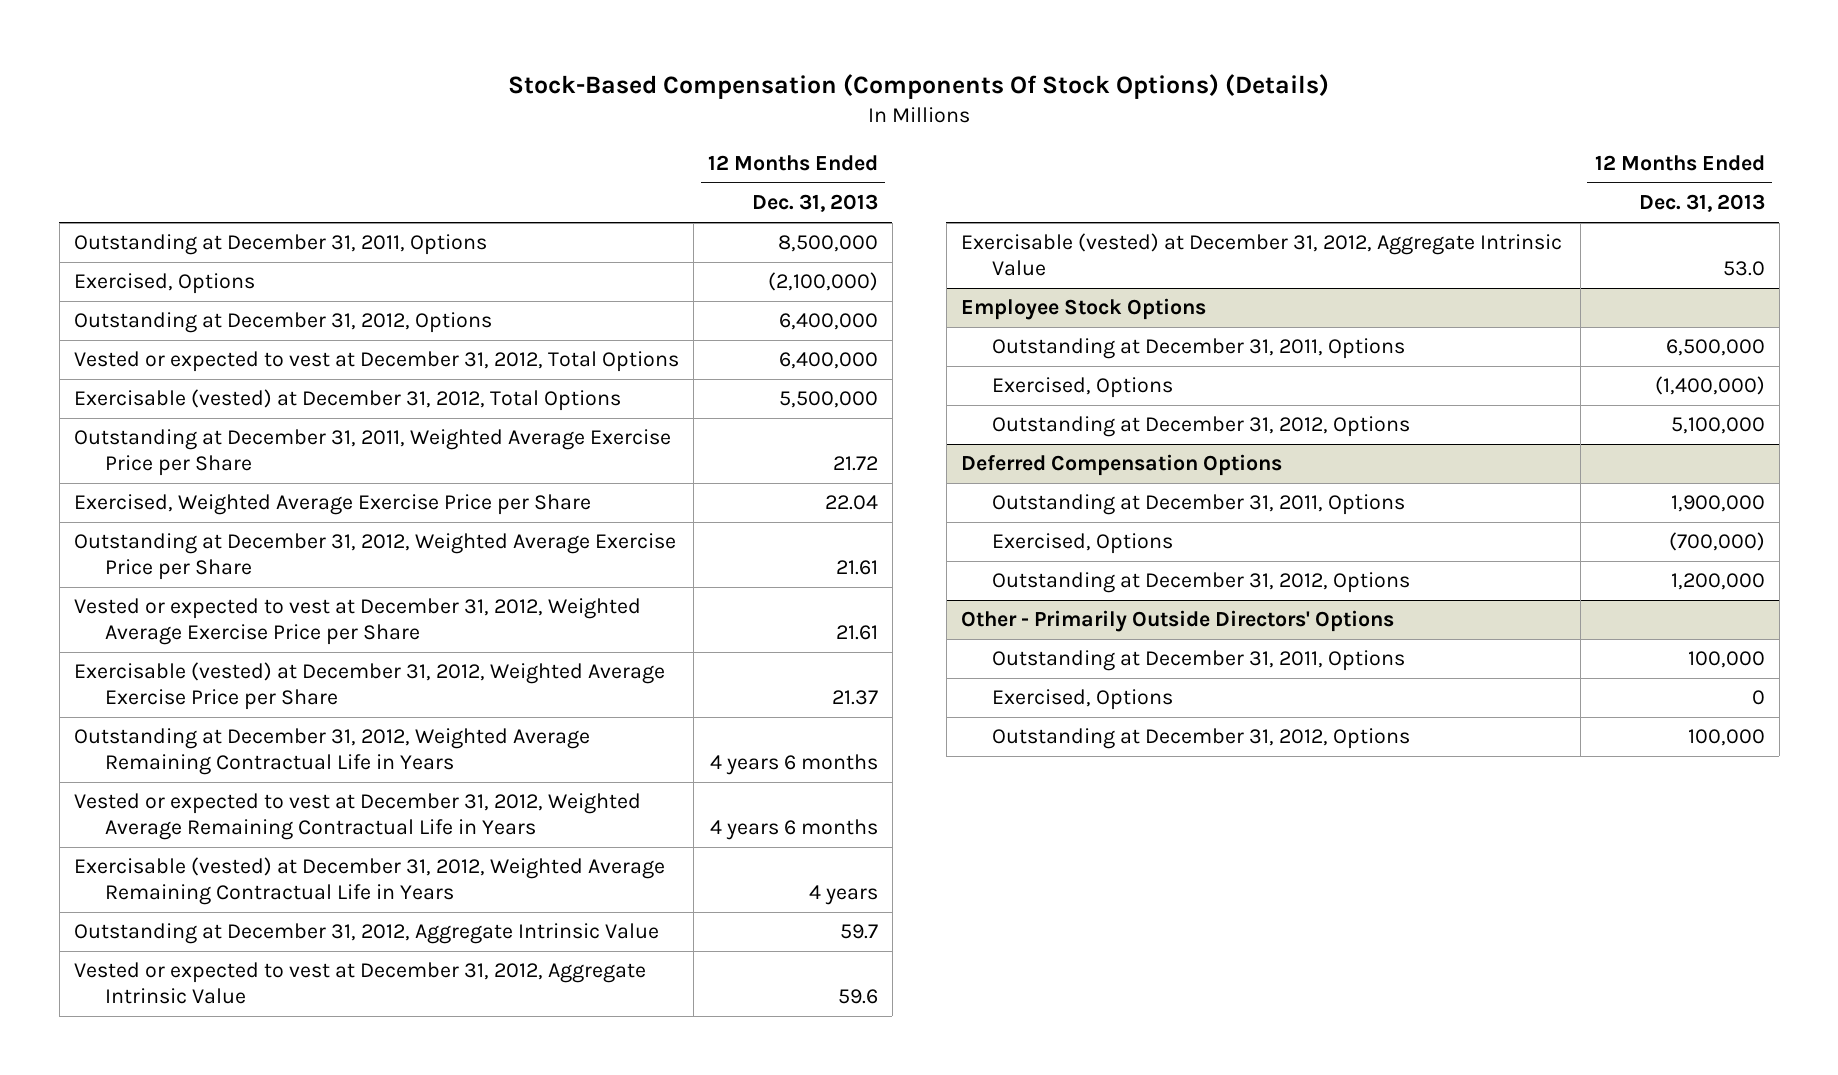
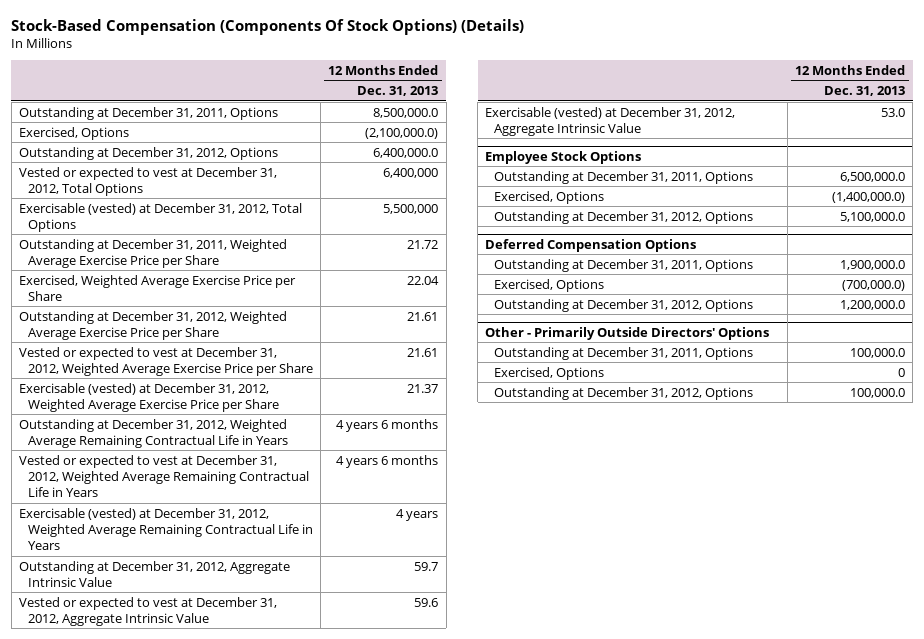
[777,235,878,253] 8,500,000 -> [373,107,439,118] 8,500,000.0
[767,272,878,292] (2,100,000) -> [365,127,439,139] (2,100,000.0)
[778,313,878,331] 6,400,000 -> [373,147,439,158] 6,400,000.0
[1665,339,1765,357] 6,500,000 -> [839,171,905,182] 6,500,000.0
[1654,376,1765,396] (1,400,000) -> [831,191,905,203] (1,400,000.0)
[1670,417,1765,435] 5,100,000 -> [839,211,905,222] 5,100,000.0
[1670,495,1765,513] 1,900,000 -> [839,259,905,270] 1,900,000.0
[1668,532,1765,552] (700,000) -> [841,279,905,291] (700,000.0)
[1670,573,1765,591] 1,200,000 -> [839,299,905,310] 1,200,000.0
[1687,651,1765,669] 100,000 -> [849,347,905,358] 100,000.0
[1687,729,1765,747] 100,000 -> [849,387,905,398] 100,000.0

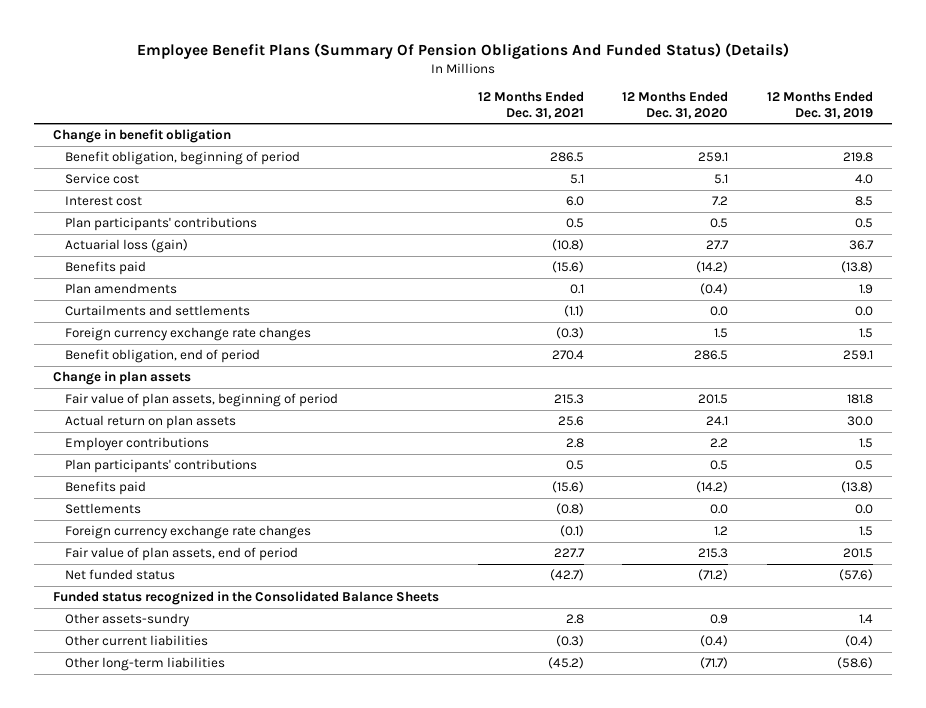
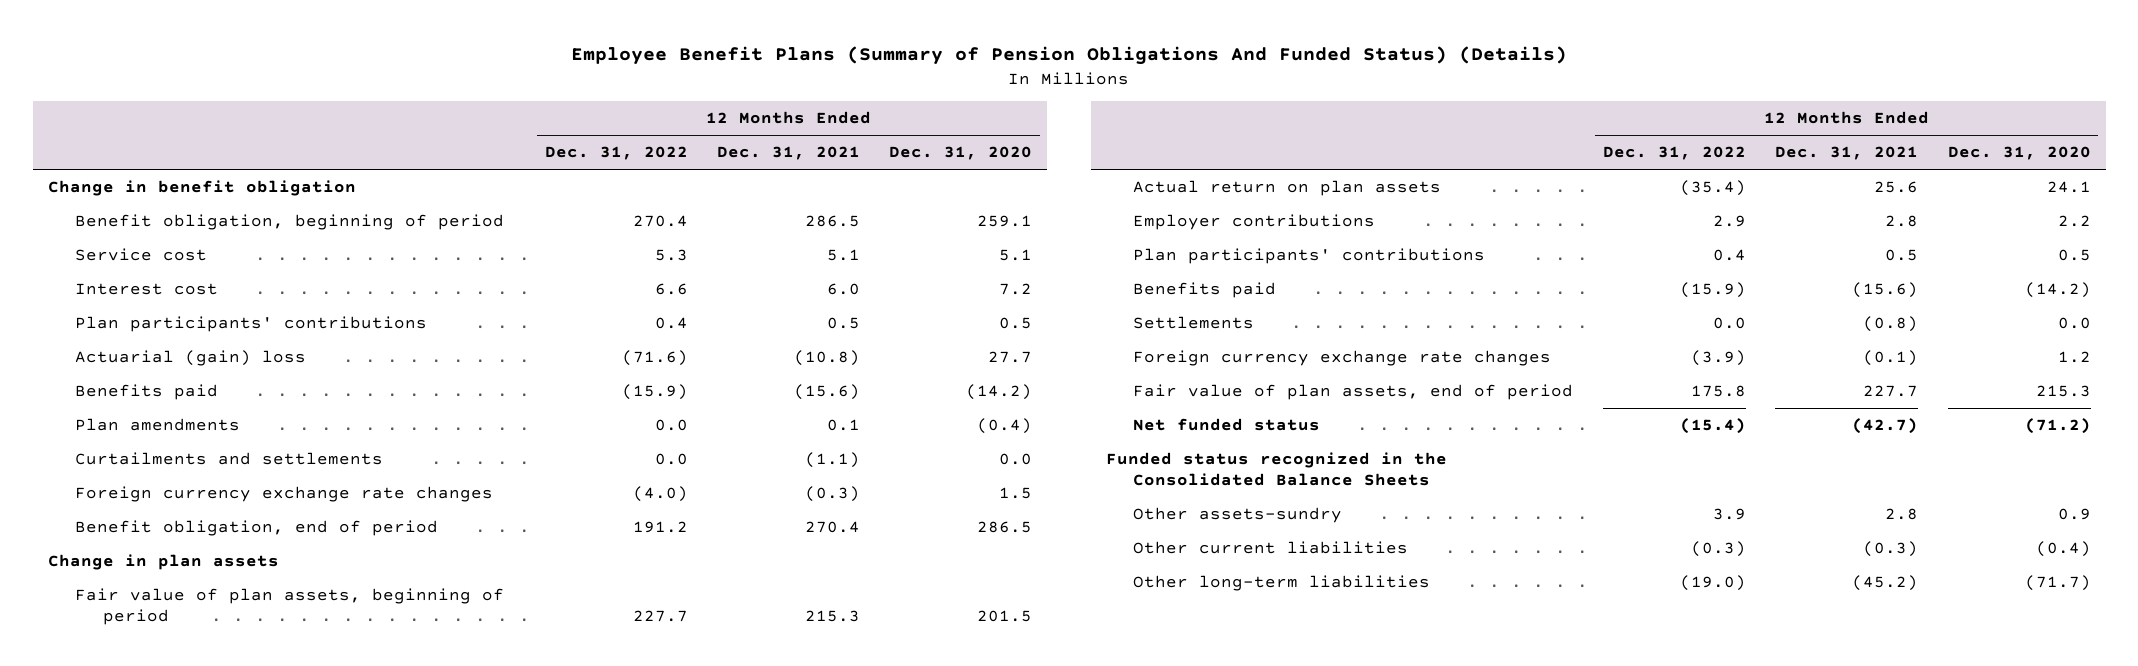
[136,42,789,59] Employee Benefit Plans (Summary Of Pension Obligations And Funded Status) (Details) -> [571,45,1568,65] Employee Benefit Plans (Summary of Pension Obligations And Funded Status) (Details)
[766,91,873,119] 12 Months Ended Dec. 31, 2019 -> none
none -> [544,146,688,161] Dec. 31, 2022
[64,239,188,254] Actuarial loss (gain) -> [75,350,307,367] Actuarial (gain) loss

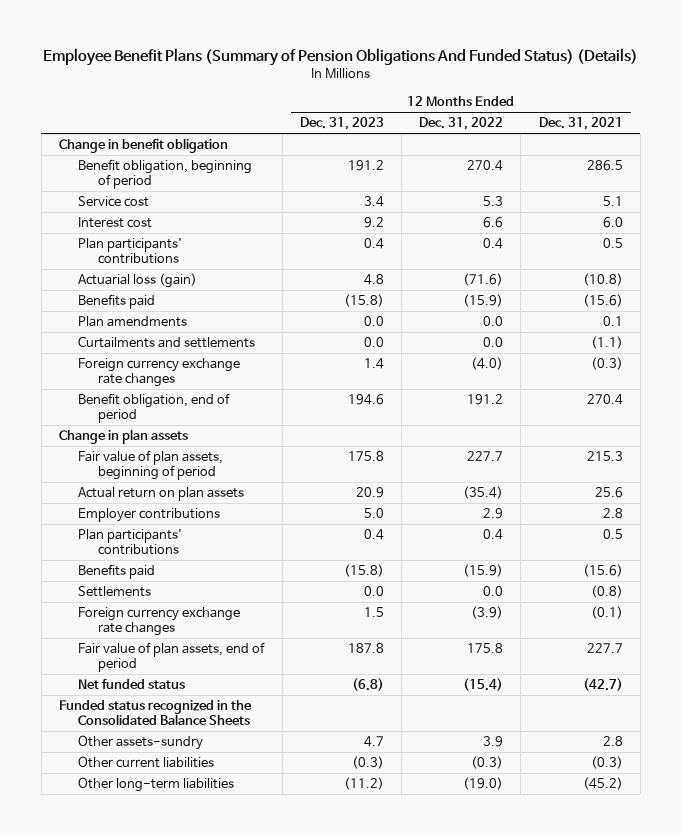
[889,146,1033,161] Dec. 31, 2020 -> none
none -> [299,117,384,131] Dec. 31, 2023
[75,350,307,367] Actuarial (gain) loss -> [78,273,198,289] Actuarial loss (gain)

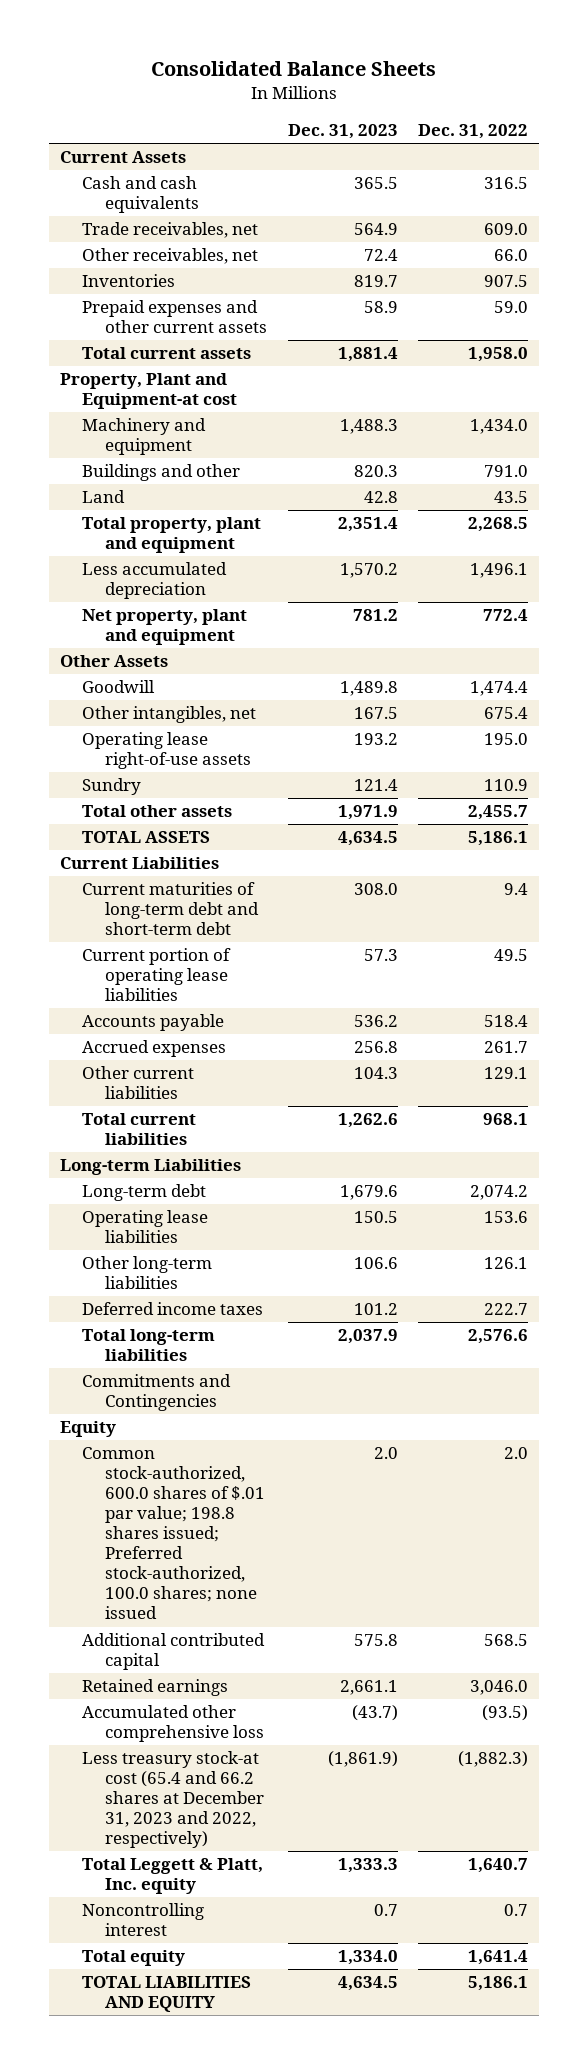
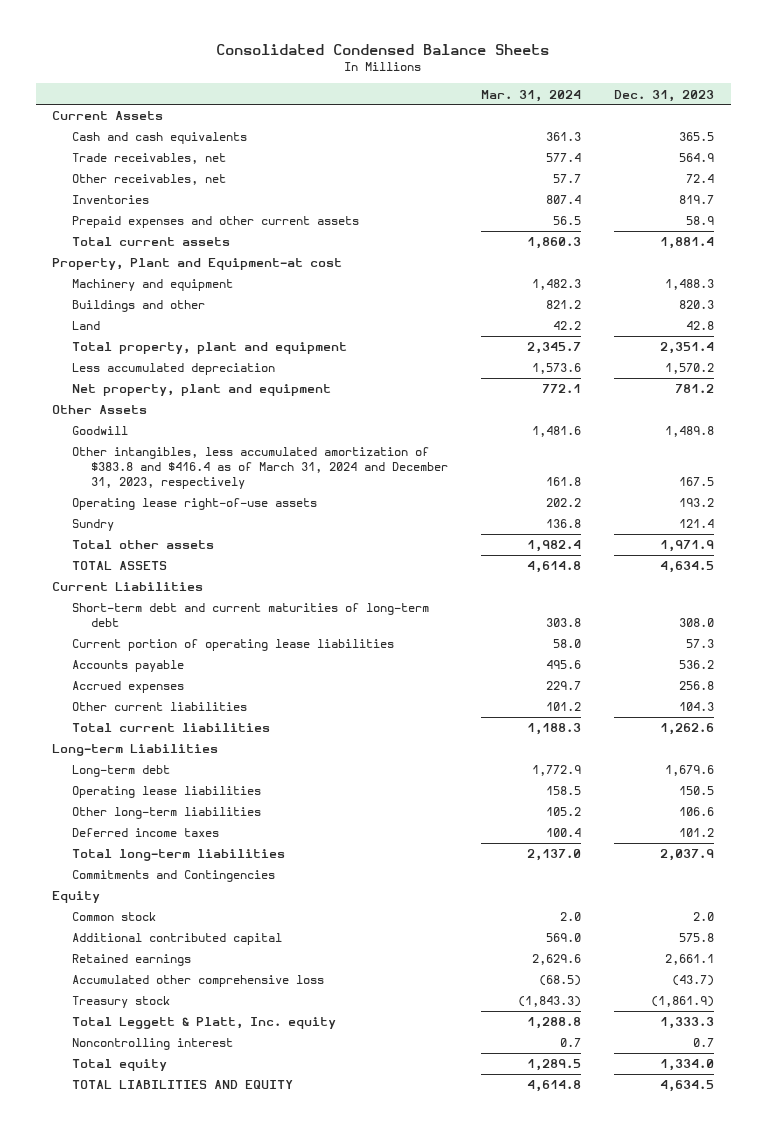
[151,61,437,77] Consolidated Balance Sheets -> [216,43,550,55] Consolidated Condensed Balance Sheets
[418,124,529,140] Dec. 31, 2022 -> none
none -> [481,89,582,102] Mar. 31, 2024
[82,706,257,724] Other intangibles, net -> [71,447,449,490] Other intangibles, less accumulated amortization of $383.8 and $416.4 as of March 31, 2024 and December 31, 2023, respectively
[82,882,259,936] Current maturities of long-term debt and short-term debt -> [71,603,429,628] Short-term debt and current maturities of long-term debt
[82,1447,265,1620] Common stock-authorized, 600.0 shares of $.01 par value; 198.8 shares issued; Preferred stock-authorized, 100.0 shares; none issued -> none
none -> [71,912,156,922] Common stock
[82,1751,264,1849] Less treasury stock-at cost (65.4 and 66.2 shares at December 31, 2023 and 2022, respectively) -> [71,996,170,1009] Treasury stock

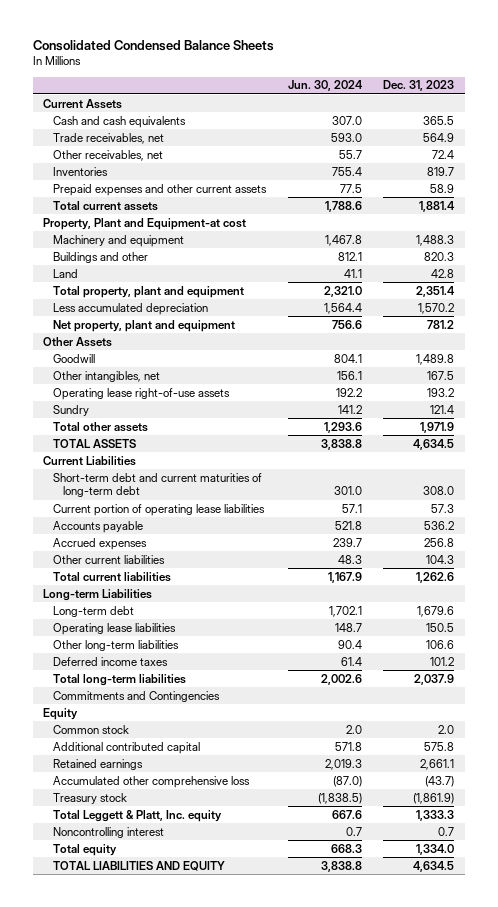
[481,89,582,102] Mar. 31, 2024 -> none
none -> [287,80,363,92] Jun. 30, 2024
[71,447,449,490] Other intangibles, less accumulated amortization of $383.8 and $416.4 as of March 31, 2024 and December 31, 2023, respectively -> [53,370,161,382] Other intangibles, net

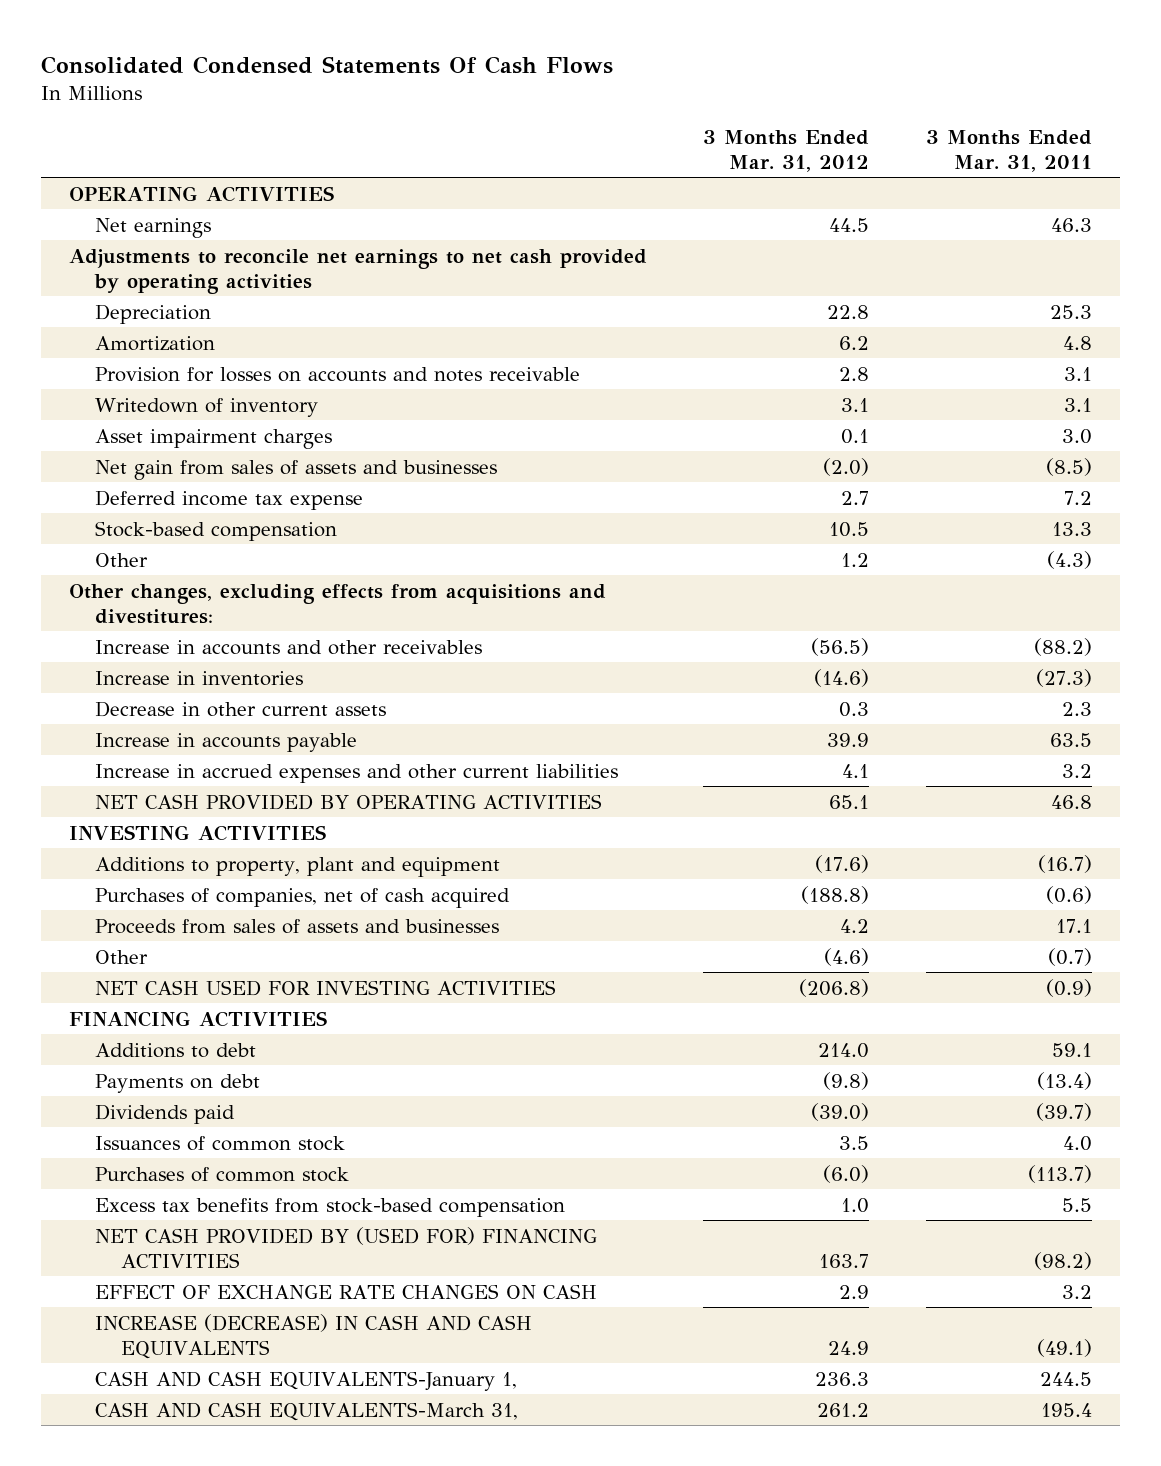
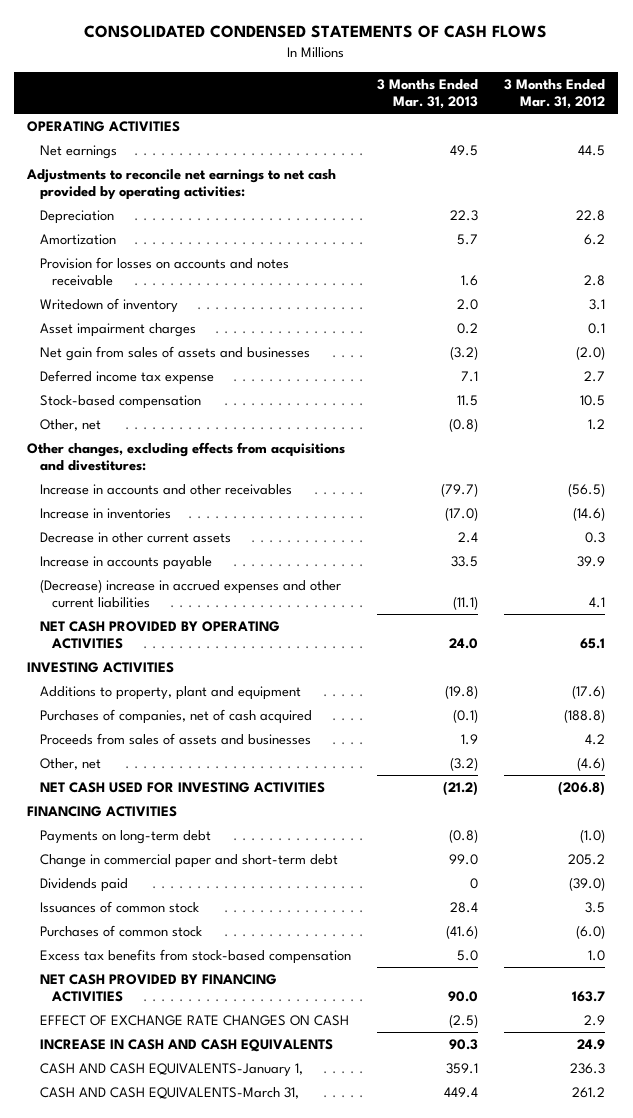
[41,55,614,74] Consolidated Condensed Statements Of Cash Flows -> [84,25,548,39] CONSOLIDATED CONDENSED STATEMENTS OF CASH FLOWS
[925,129,1092,172] 3 Months Ended Mar. 31, 2011 -> none
none -> [376,78,478,110] 3 Months Ended Mar. 31, 2013
[69,248,648,294] Adjustments to reconcile net earnings to net cash provided by operating activities -> [26,168,337,201] Adjustments to reconcile net earnings to net cash provided by operating activities:
[95,552,149,567] Other -> [39,418,101,431] Other, net
[95,763,619,783] Increase in accrued expenses and other current liabilities -> [39,578,341,609] (Decrease) increase in accrued expenses and other current liabilities
[95,949,149,964] Other -> [39,757,101,770] Other, net
[95,1042,257,1058] Additions to debt -> none
[95,1073,261,1093] Payments on debt -> [39,829,211,844] Payments on long-term debt
[823,1071,870,1090] (9.8) -> [580,828,606,843] (1.0)
none -> [39,853,338,868] Change in commercial paper and short-term debt
[95,1226,598,1268] NET CASH PROVIDED BY (USED FOR) FINANCING ACTIVITIES -> [39,973,277,1003] NET CASH PROVIDED BY FINANCING ACTIVITIES
[95,1313,533,1359] INCREASE (DECREASE) IN CASH AND CASH EQUIVALENTS -> [39,1038,333,1052] INCREASE IN CASH AND CASH EQUIVALENTS

